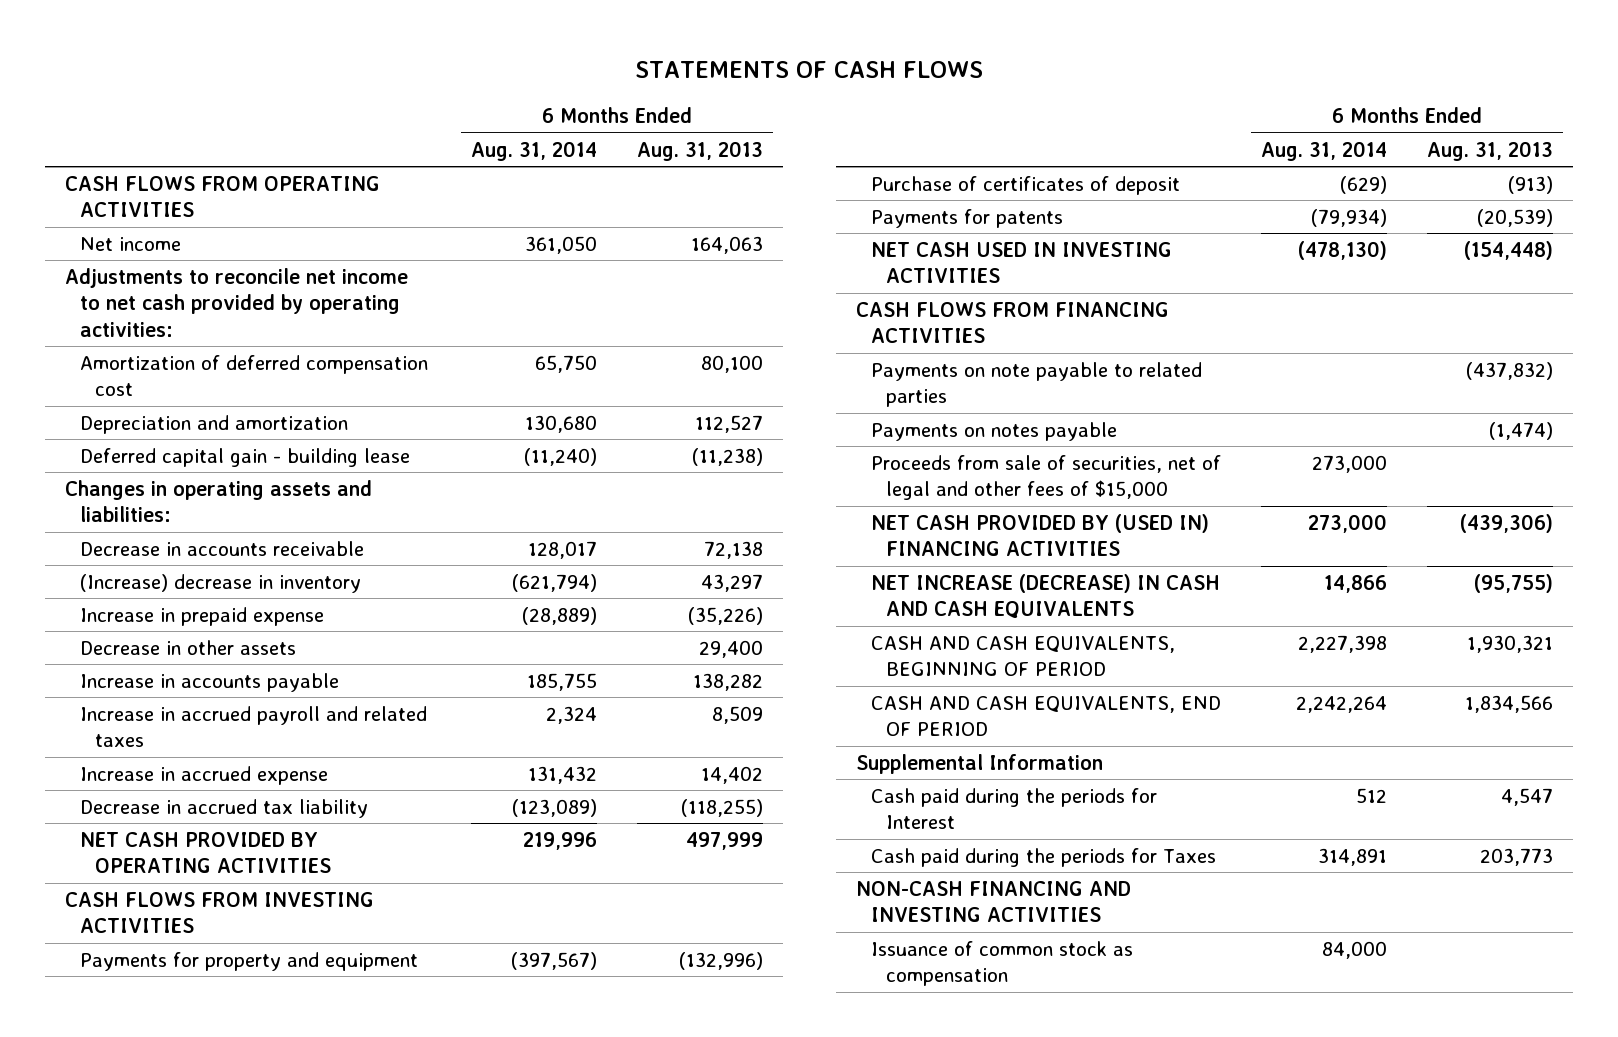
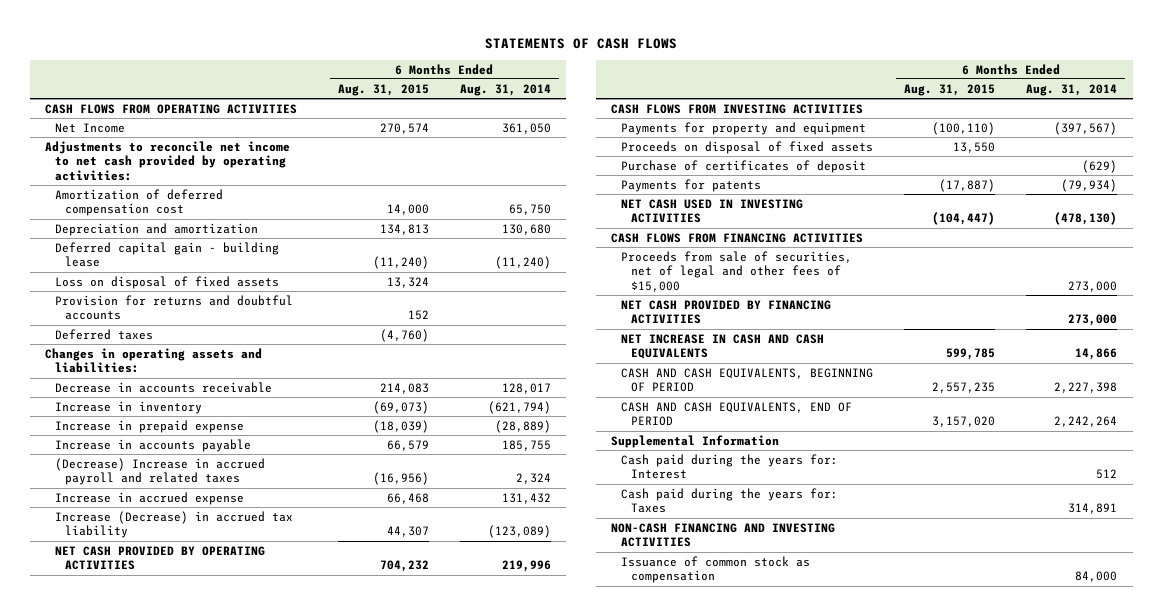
[636,140,763,161] Aug. 31, 2013 -> none
none -> [337,83,429,96] Aug. 31, 2015
[80,236,182,251] Net income -> [54,122,125,133] Net Income
none -> [54,275,279,289] Loss on disposal of fixed assets
none -> [54,294,293,321] Provision for returns and doubtful accounts
none -> [54,328,153,340] Deferred taxes
[80,573,362,593] (Increase) decrease in inventory -> [54,400,202,414] Increase in inventory
[80,639,297,655] Decrease in other assets -> none
[80,705,428,748] Increase in accrued payroll and related taxes -> [54,457,265,486] (Decrease) Increase in accrued payroll and related taxes
[80,798,369,818] Decrease in accrued tax liability -> [54,510,293,539] Increase (Decrease) in accrued tax liability
none -> [621,140,874,154] Proceeds on disposal of fixed assets
[870,361,1202,408] Payments on note payable to related parties -> none
[870,421,1117,441] Payments on notes payable -> none
[870,513,1209,557] NET CASH PROVIDED BY (USED IN) FINANCING ACTIVITIES -> [621,299,832,325] NET CASH PROVIDED BY FINANCING ACTIVITIES
[870,573,1220,620] NET INCREASE (DECREASE) IN CASH AND CASH EQUIVALENTS -> [621,333,825,360] NET INCREASE IN CASH AND CASH EQUIVALENTS
[870,787,1157,830] Cash paid during the periods for Interest -> [621,453,839,480] Cash paid during the years for: Interest
[870,847,1216,867] Cash paid during the periods for Taxes -> [621,487,839,514] Cash paid during the years for: Taxes

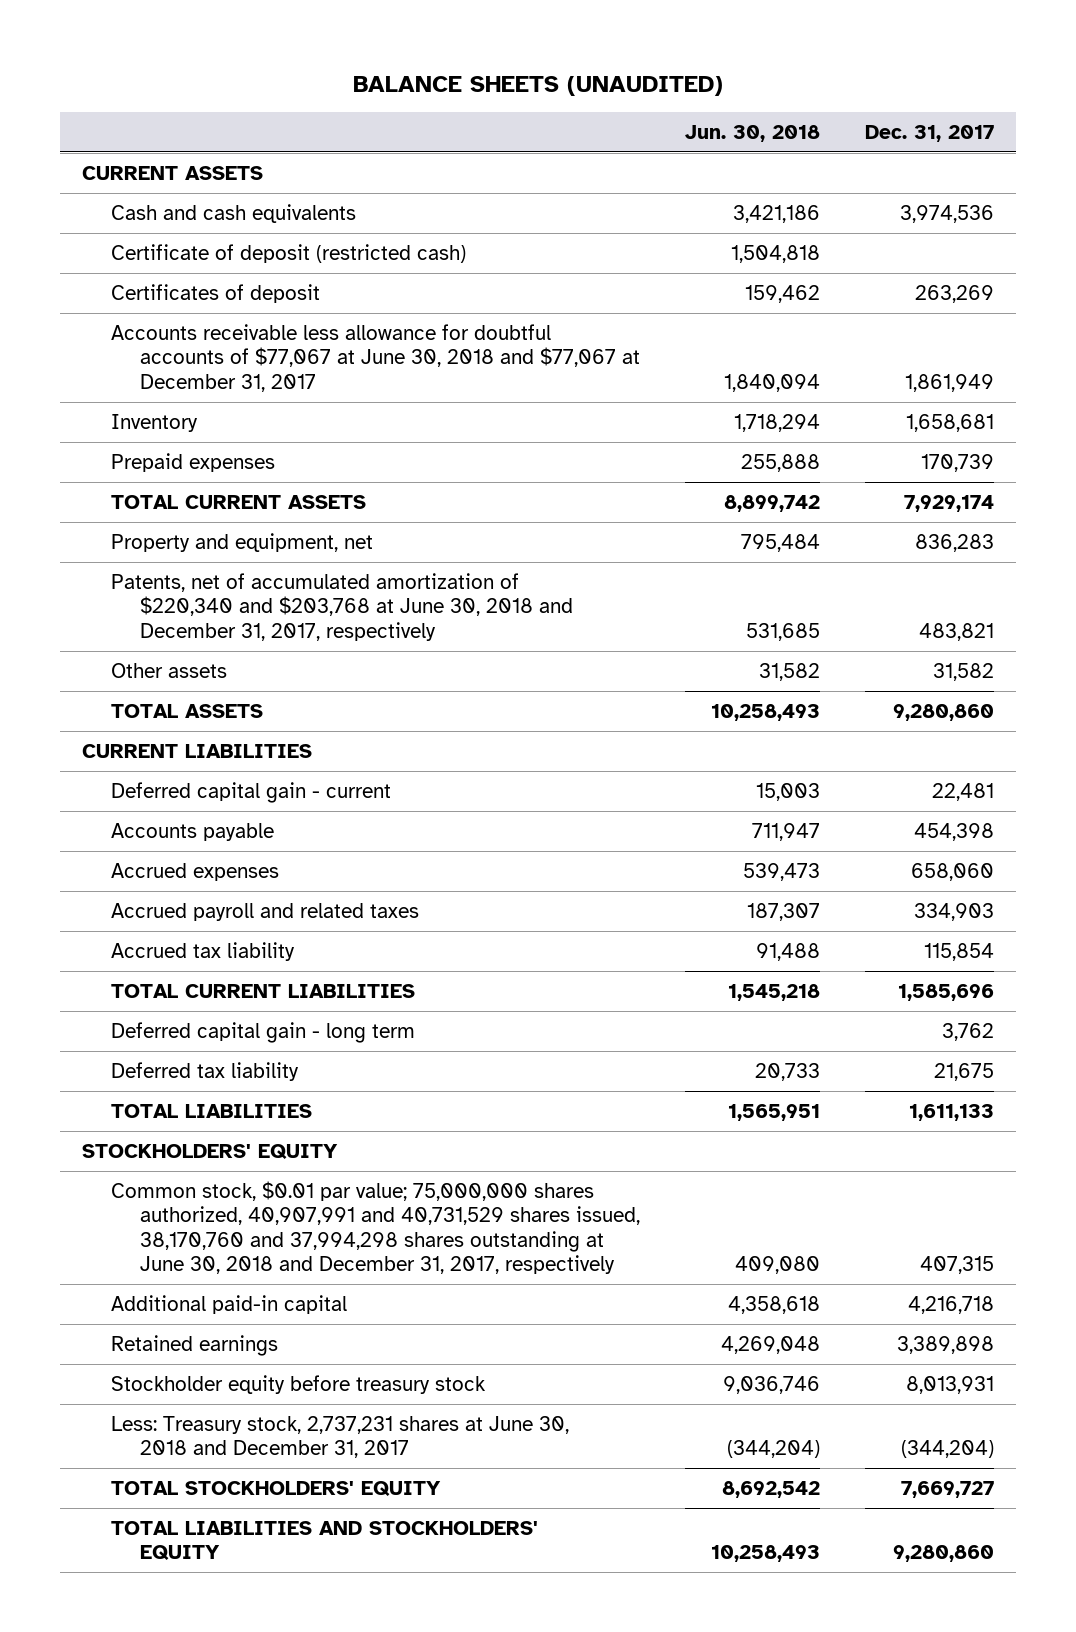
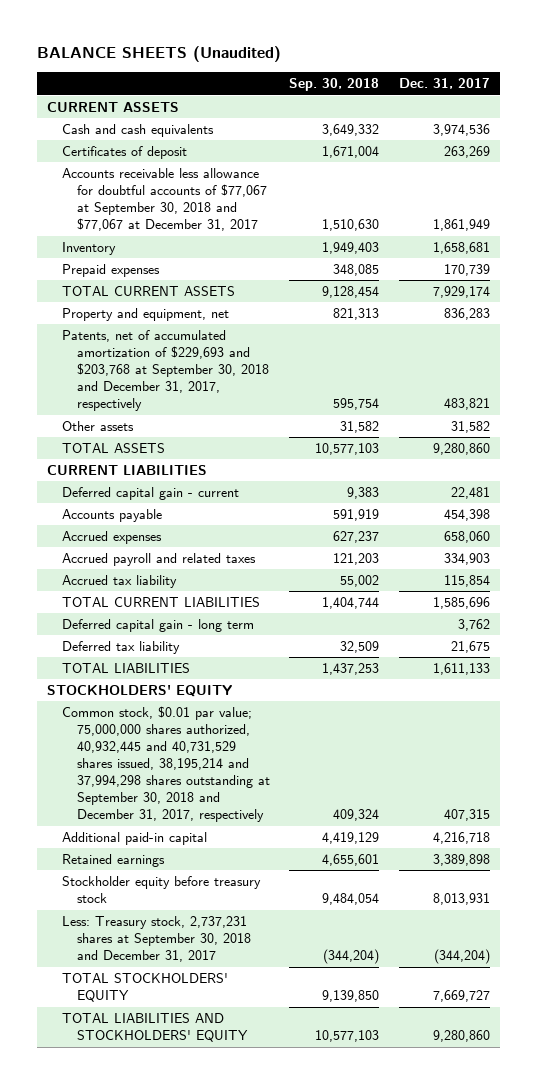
[353,75,724,96] BALANCE SHEETS (UNAUDITED) -> [36,46,281,63] BALANCE SHEETS (Unaudited)
[684,124,820,142] Jun. 30, 2018 -> none
none -> [289,78,380,92] Sep. 30, 2018
[111,243,467,263] Certificate of deposit (restricted cash) -> none
[111,323,640,392] Accounts receivable less allowance for doubtful accounts of $77,067 at June 30, 2018 and $77,067 at December 31, 2017 -> [61,168,268,232] Accounts receivable less allowance for doubtful accounts of $77,067 at September 30, 2018 and $77,067 at December 31, 2017
[111,572,573,641] Patents, net of accumulated amortization of $220,340 and $203,768 at June 30, 2018 and December 31, 2017, respectively -> [61,330,270,412] Patents, net of accumulated amortization of $229,693 and $203,768 at September 30, 2018 and December 31, 2017, respectively
[111,1180,640,1275] Common stock, $0.01 par value; 75,000,000 shares authorized, 40,907,991 and 40,731,529 shares issued, 38,170,760 and 37,994,298 shares outstanding at June 30, 2018 and December 31, 2017, respectively -> [61,706,271,823] Common stock, $0.01 par value; 75,000,000 shares authorized, 40,932,445 and 40,731,529 shares issued, 38,195,214 and 37,994,298 shares outstanding at September 30, 2018 and December 31, 2017, respectively
[111,1415,570,1459] Less: Treasury stock, 2,737,231 shares at June 30, 2018 and December 31, 2017 -> [61,916,252,963] Less: Treasury stock, 2,737,231 shares at September 30, 2018 and December 31, 2017

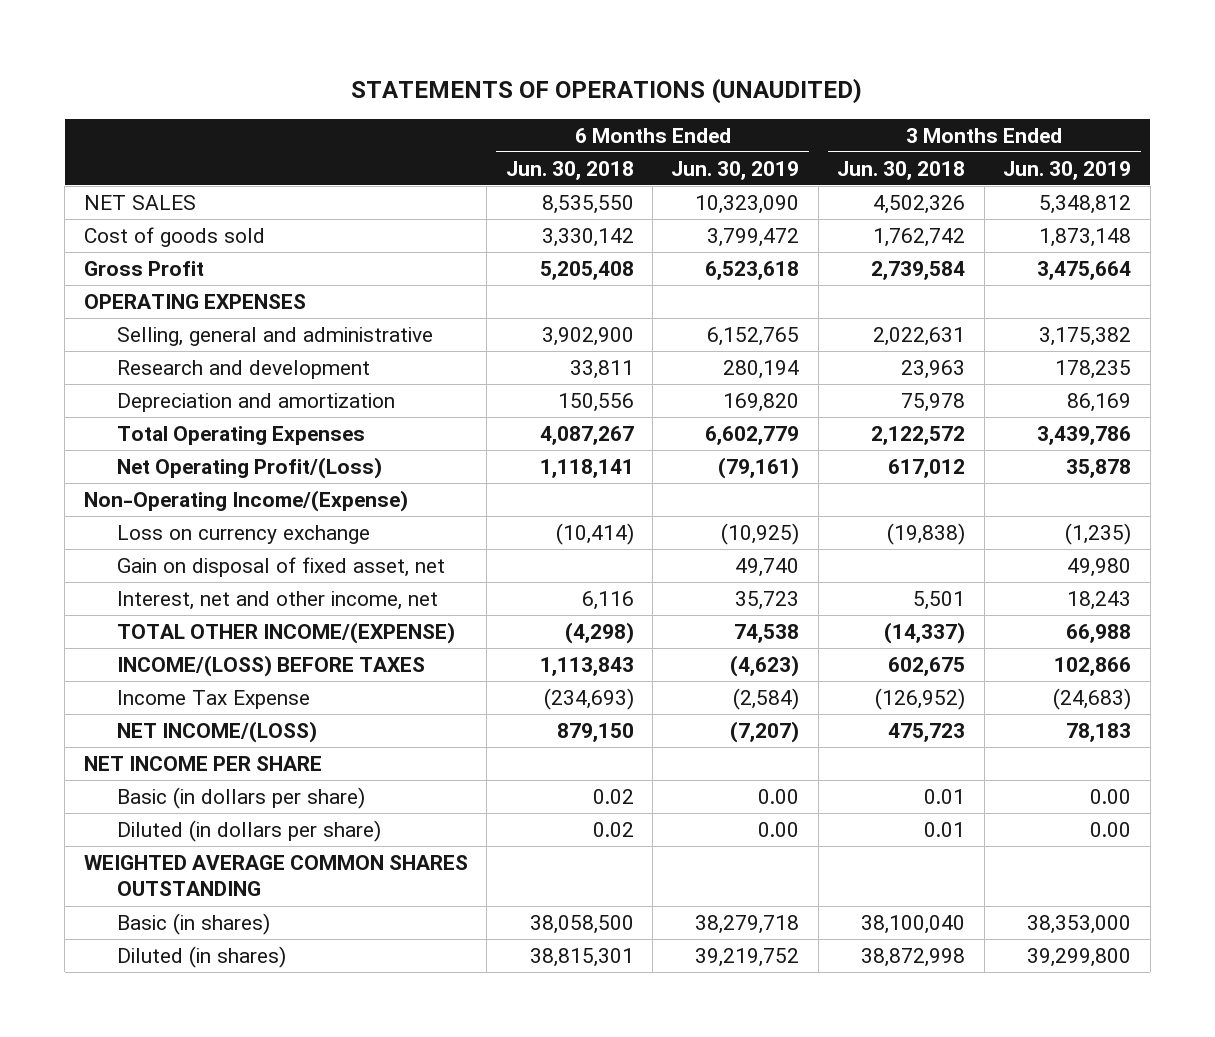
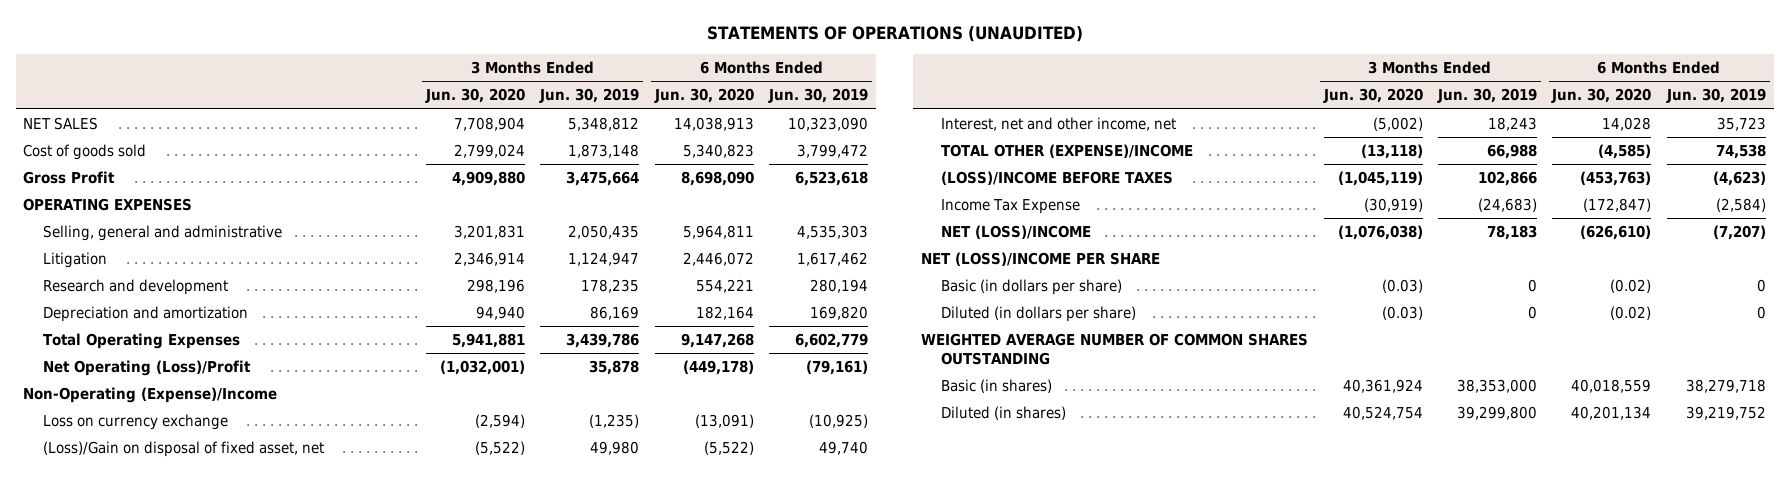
[505,160,634,180] Jun. 30, 2018 -> none
[837,160,966,180] Jun. 30, 2018 -> none
none -> [424,88,525,104] Jun. 30, 2020
none -> [653,88,754,104] Jun. 30, 2020
[707,327,800,347] 6,152,765 -> [797,225,869,240] 4,535,303
[1039,327,1132,347] 3,175,382 -> [568,225,640,240] 2,050,435
none -> [43,252,108,269] Litigation
[117,457,383,480] Net Operating Profit/(Loss) -> [43,360,252,377] Net Operating (Loss)/Profit
[83,490,408,513] Non-Operating Income/(Expense) -> [23,387,278,404] Non-Operating (Expense)/Income
[117,557,446,578] Gain on disposal of fixed asset, net -> [43,441,325,458] (Loss)/Gain on disposal of fixed asset, net
[117,622,456,645] TOTAL OTHER INCOME/(EXPENSE) -> [940,144,1193,159] TOTAL OTHER (EXPENSE)/INCOME
[117,655,426,678] INCOME/(LOSS) BEFORE TAXES -> [940,171,1173,186] (LOSS)/INCOME BEFORE TAXES
[117,721,318,744] NET INCOME/(LOSS) -> [940,225,1091,240] NET (LOSS)/INCOME
[83,756,322,772] NET INCOME PER SHARE -> [921,252,1161,267] NET (LOSS)/INCOME PER SHARE
[758,789,800,805] 0.00 -> [1756,279,1766,293] 0
[1090,789,1132,805] 0.00 -> [1527,279,1537,293] 0
[758,822,800,838] 0.00 -> [1756,306,1766,320] 0
[1090,822,1132,838] 0.00 -> [1527,306,1537,320] 0
[83,855,468,897] WEIGHTED AVERAGE COMMON SHARES OUTSTANDING -> [921,333,1309,366] WEIGHTED AVERAGE NUMBER OF COMMON SHARES OUTSTANDING

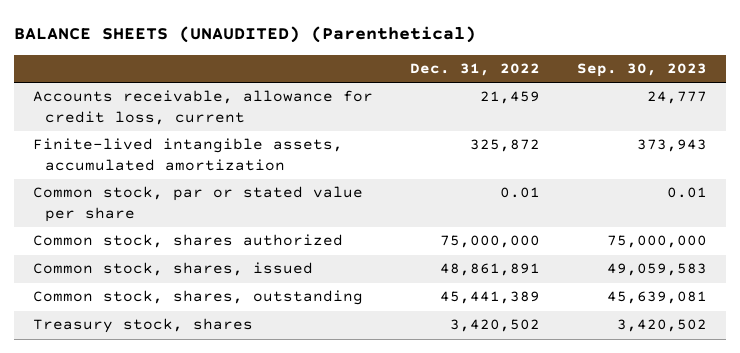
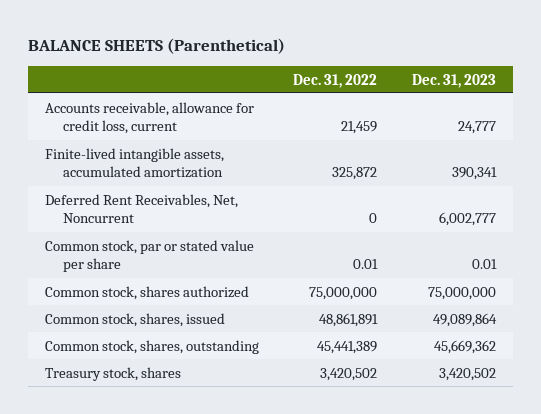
[14,25,477,43] BALANCE SHEETS (UNAUDITED) (Parenthetical) -> [27,38,285,55] BALANCE SHEETS (Parenthetical)
[577,63,708,78] Sep. 30, 2023 -> none
none -> [411,73,496,88] Dec. 31, 2023
none -> [45,193,239,224] Deferred Rent Receivables, Net, Noncurrent

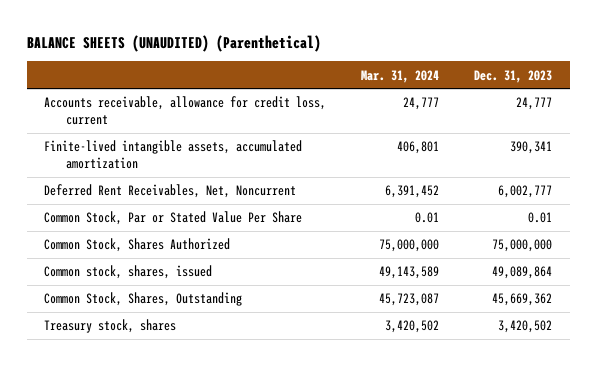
[27,38,285,55] BALANCE SHEETS (Parenthetical) -> [26,34,321,52] BALANCE SHEETS (UNAUDITED) (Parenthetical)
[293,73,378,88] Dec. 31, 2022 -> none
none -> [361,69,440,83] Mar. 31, 2024
[45,239,255,273] Common stock, par or stated value per share -> [44,211,303,226] Common Stock, Par or Stated Value Per Share
[45,285,250,300] Common stock, shares authorized -> [44,238,231,253] Common Stock, Shares Authorized
[45,339,260,354] Common stock, shares, outstanding -> [44,292,243,307] Common Stock, Shares, Outstanding

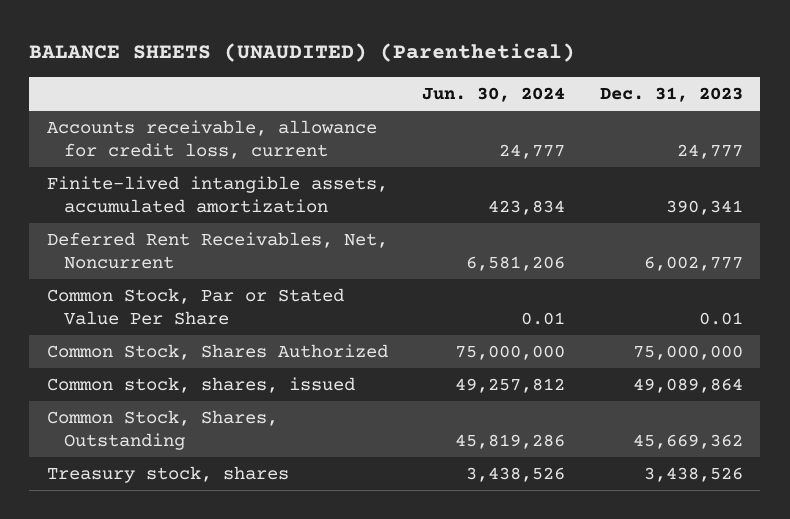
[361,69,440,83] Mar. 31, 2024 -> none
none -> [422,87,566,103] Jun. 30, 2024
[498,320,553,334] 3,420,502 -> [644,466,744,482] 3,438,526

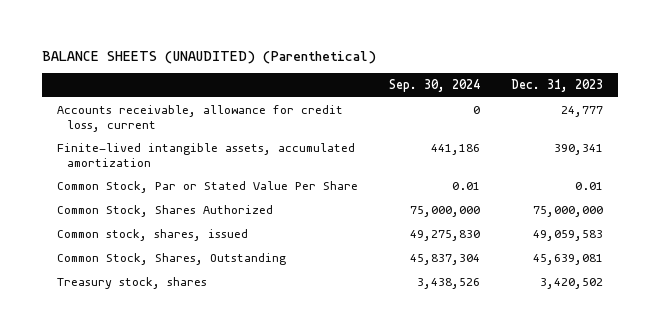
[422,87,566,103] Jun. 30, 2024 -> none
none -> [388,79,480,93] Sep. 30, 2024
[46,231,388,269] Deferred Rent Receivables, Net, Noncurrent -> none
[633,377,744,393] 49,089,864 -> [532,230,603,242] 49,059,583
[633,433,744,449] 45,669,362 -> [532,254,603,266] 45,639,081
[644,466,744,482] 3,438,526 -> [539,278,603,290] 3,420,502

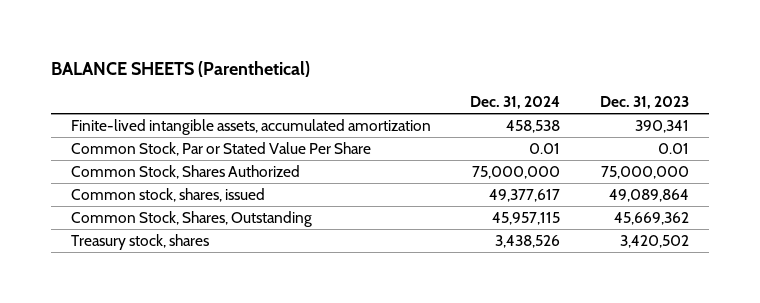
[41,50,376,64] BALANCE SHEETS (UNAUDITED) (Parenthetical) -> [50,60,310,77] BALANCE SHEETS (Parenthetical)
[388,79,480,93] Sep. 30, 2024 -> none
none -> [470,96,561,110] Dec. 31, 2024
[57,105,344,132] Accounts receivable, allowance for credit loss, current -> none
[532,230,603,242] 49,059,583 -> [609,188,690,202] 49,089,864
[532,254,603,266] 45,639,081 -> [614,211,690,225] 45,669,362

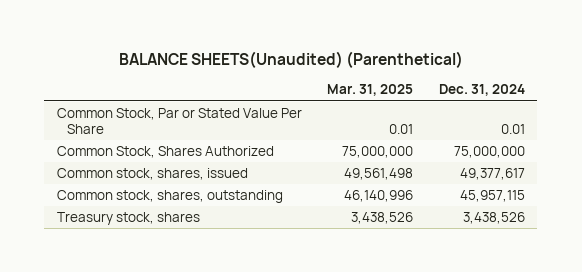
[50,60,310,77] BALANCE SHEETS (Parenthetical) -> [118,50,463,68] BALANCE SHEETS(Unaudited) (Parenthetical)
[600,96,690,110] Dec. 31, 2023 -> none
none -> [327,84,414,97] Mar. 31, 2025
[70,118,431,135] Finite-lived intangible assets, accumulated amortization -> none
[70,210,312,227] Common Stock, Shares, Outstanding -> [56,190,283,204] Common stock, shares, outstanding

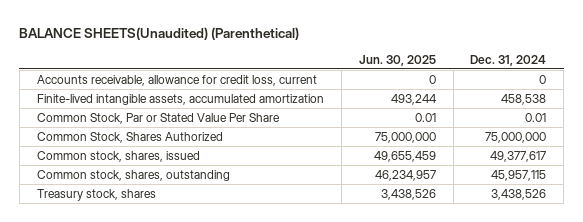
[327,84,414,97] Mar. 31, 2025 -> none
none -> [358,54,436,66] Jun. 30, 2025
none -> [36,74,317,86] Accounts receivable, allowance for credit loss, current
none -> [36,93,324,105] Finite-lived intangible assets, accumulated amortization

